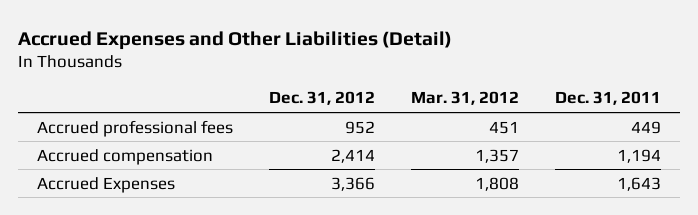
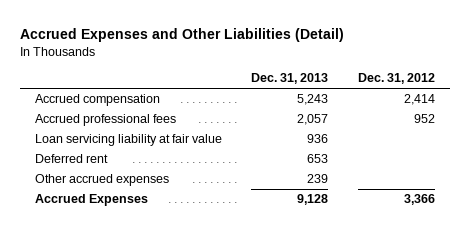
[411,91,520,106] Mar. 31, 2012 -> none
[555,91,662,106] Dec. 31, 2011 -> none
none -> [251,73,329,85] Dec. 31, 2013
[36,119,233,137] Accrued professional fees -> [34,114,176,127] Accrued professional fees
none -> [34,134,222,147] Loan servicing liability at fair value
none -> [34,154,108,164] Deferred rent
none -> [34,174,169,187] Other accrued expenses

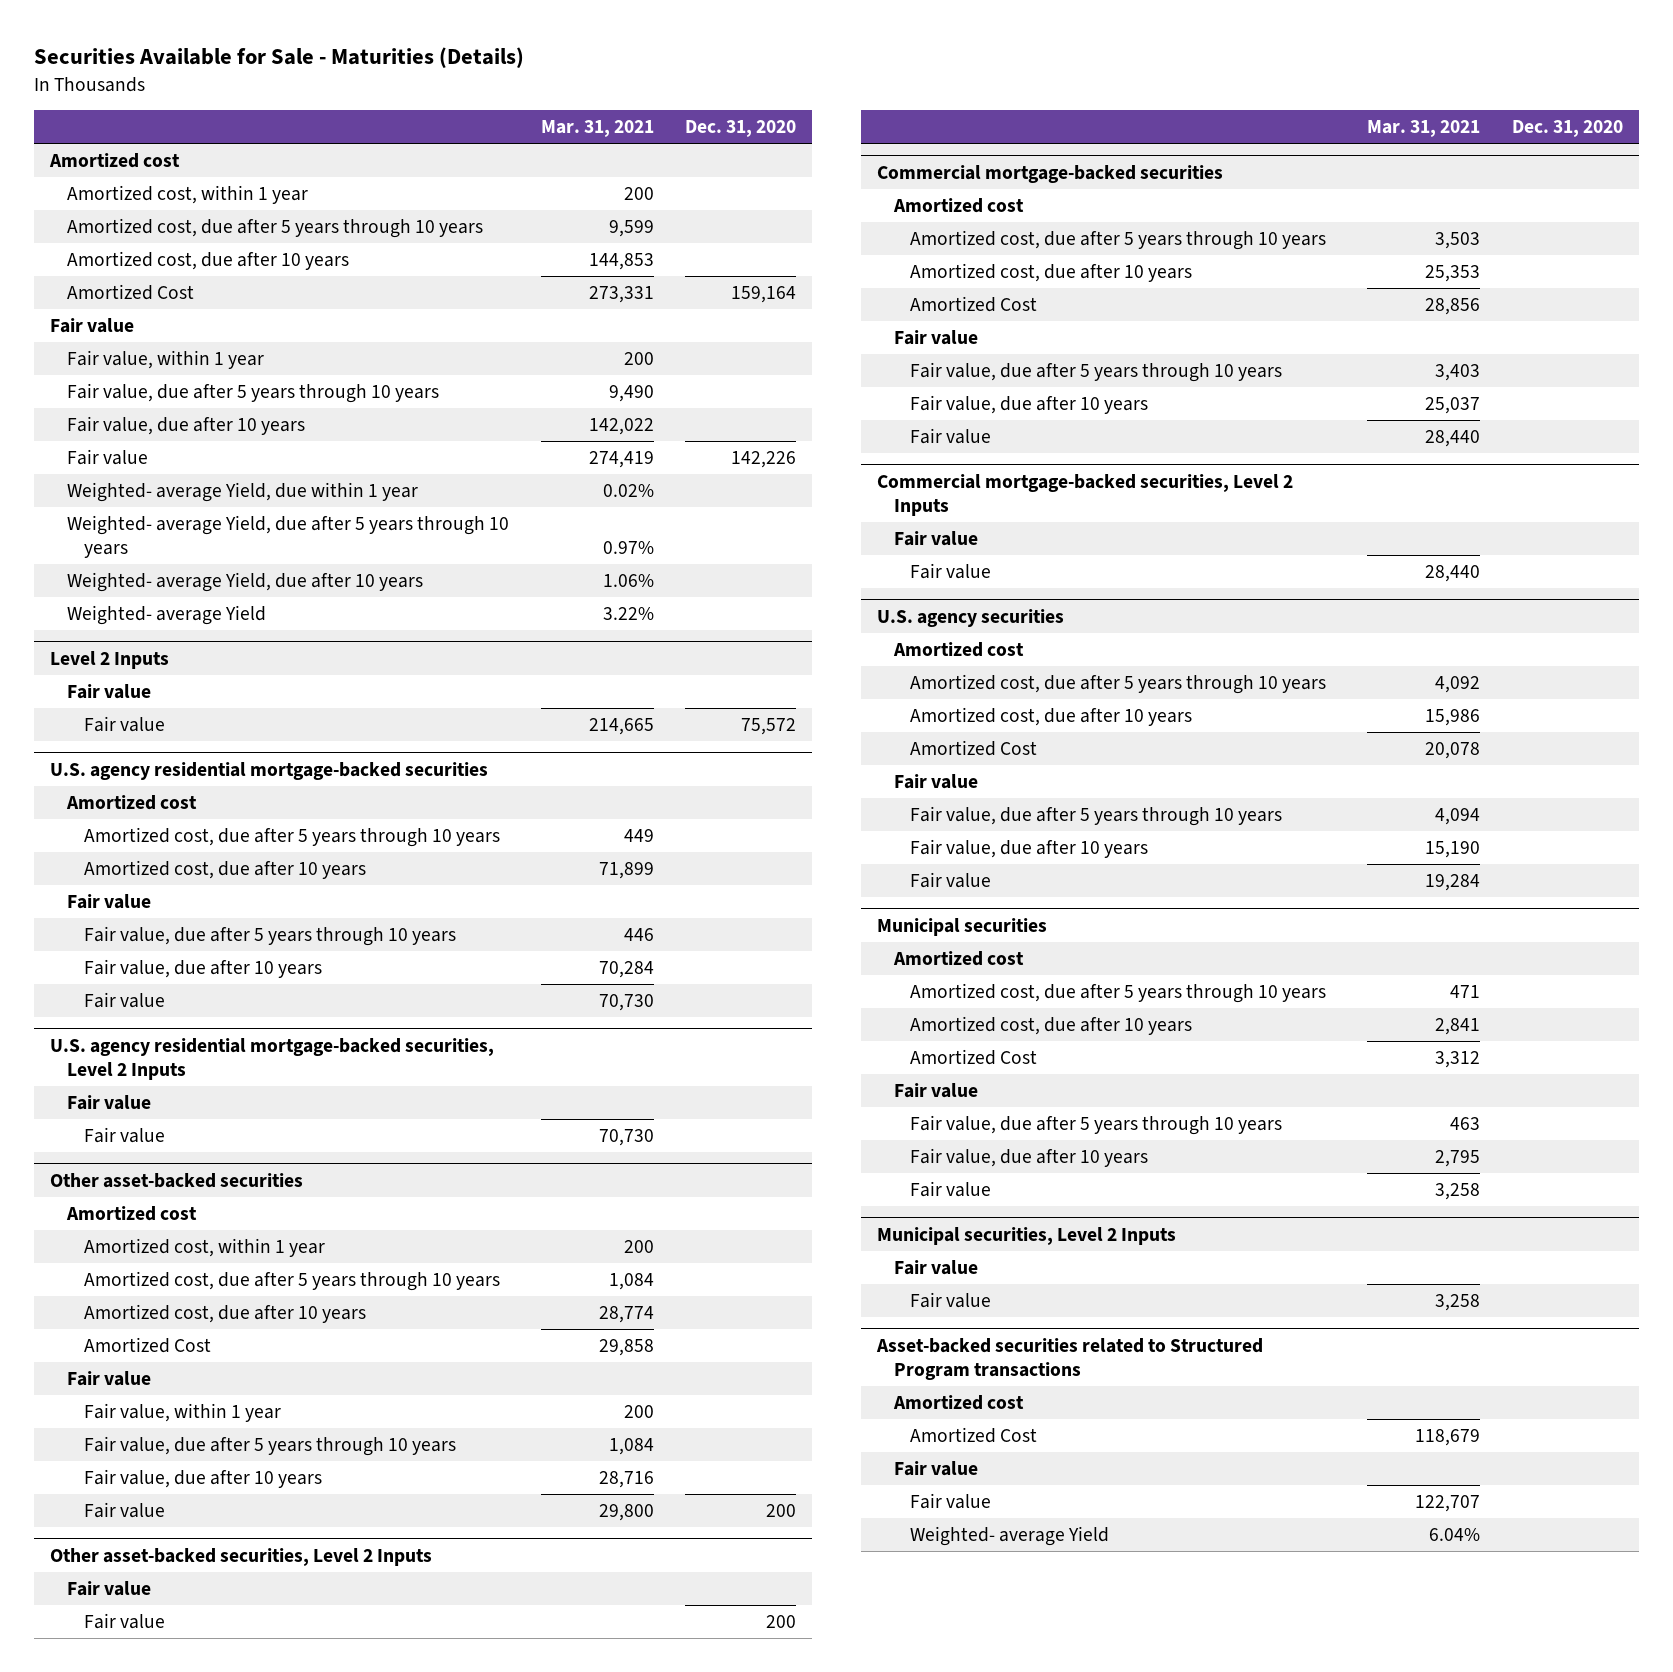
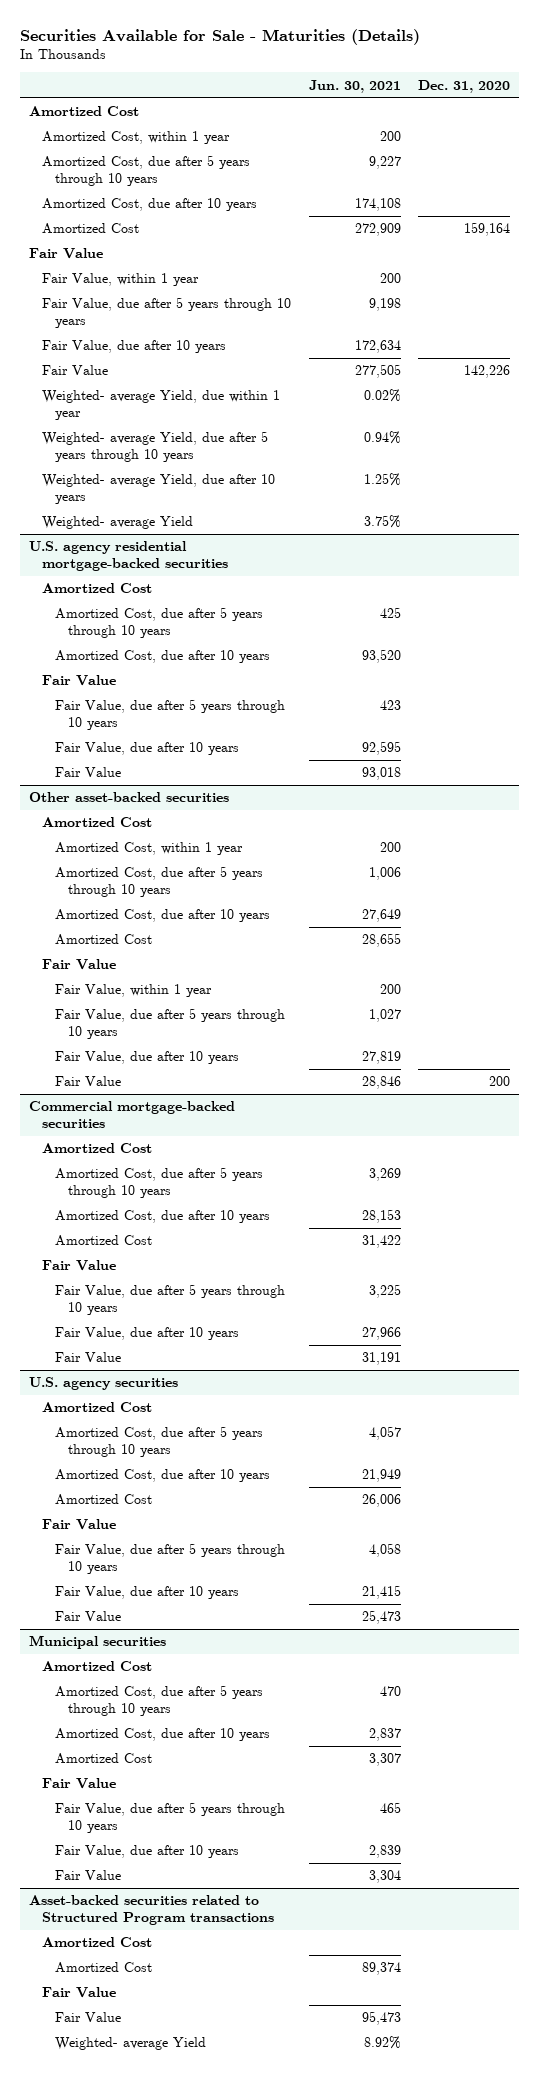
[540,120,654,138] Mar. 31, 2021 -> none
none -> [308,79,401,93] Jun. 30, 2021
[49,152,181,168] Amortized cost -> [28,106,139,117] Amortized Cost
[66,184,308,204] Amortized cost, within 1 year -> [42,131,231,145] Amortized Cost, within 1 year
[66,217,483,238] Amortized cost, due after 5 years through 10 years -> [42,155,251,186] Amortized Cost, due after 5 years through 10 years
[66,250,349,270] Amortized cost, due after 10 years -> [42,198,258,212] Amortized Cost, due after 10 years
[50,317,135,333] Fair value -> [28,248,103,260] Fair Value
[66,349,264,369] Fair value, within 1 year -> [42,273,200,287] Fair Value, within 1 year
[66,382,439,403] Fair value, due after 5 years through 10 years -> [42,297,292,328] Fair Value, due after 5 years through 10 years
[66,415,305,435] Fair value, due after 10 years -> [42,340,227,354] Fair Value, due after 10 years
[66,448,148,465] Fair value -> [42,365,109,376] Fair Value
[50,650,170,669] Level 2 Inputs -> none
[66,683,151,699] Fair value -> none
[83,715,165,732] Fair value -> none
[50,1037,495,1080] U.S. agency residential mortgage-backed securities, Level 2 Inputs -> none
[66,1094,151,1110] Fair value -> none
[83,1126,165,1143] Fair value -> none
[65,794,197,810] Amortized cost -> [42,583,153,594] Amortized Cost
[83,826,500,847] Amortized cost, due after 5 years through 10 years -> [55,607,264,638] Amortized Cost, due after 5 years through 10 years
[83,859,366,879] Amortized cost, due after 10 years -> [55,650,271,664] Amortized Cost, due after 10 years
[66,893,151,909] Fair value -> [42,675,117,687] Fair Value
[83,925,456,946] Fair value, due after 5 years through 10 years -> [55,699,286,730] Fair Value, due after 5 years through 10 years
[83,958,322,978] Fair value, due after 10 years -> [55,742,240,756] Fair Value, due after 10 years
[83,991,165,1008] Fair value -> [55,767,122,778] Fair Value
[65,1205,197,1221] Amortized cost -> none
[83,1237,325,1257] Amortized cost, within 1 year -> none
[83,1270,500,1291] Amortized cost, due after 5 years through 10 years -> none
[83,1303,366,1323] Amortized cost, due after 10 years -> none
[50,1547,433,1566] Other asset-backed securities, Level 2 Inputs -> none
[66,1580,151,1596] Fair value -> none
[83,1612,165,1629] Fair value -> none
none -> [55,842,244,856] Amortized Cost, within 1 year
none -> [55,866,264,897] Amortized Cost, due after 5 years through 10 years
none -> [55,909,271,923] Amortized Cost, due after 10 years
none -> [55,934,153,946] Amortized Cost
[66,1370,151,1386] Fair value -> [42,959,117,971] Fair Value
[83,1402,281,1422] Fair value, within 1 year -> [55,984,213,998] Fair Value, within 1 year
[83,1435,456,1456] Fair value, due after 5 years through 10 years -> [55,1008,286,1039] Fair Value, due after 5 years through 10 years
[83,1468,322,1488] Fair value, due after 10 years -> [55,1051,240,1065] Fair Value, due after 10 years
[83,1501,165,1518] Fair value -> [55,1076,122,1087] Fair Value
[892,197,1024,213] Amortized cost -> none
[910,229,1327,250] Amortized cost, due after 5 years through 10 years -> none
[910,262,1193,282] Amortized cost, due after 10 years -> none
[876,473,1293,516] Commercial mortgage-backed securities, Level 2 Inputs -> none
[893,530,978,546] Fair value -> none
[910,562,992,579] Fair value -> none
none -> [55,1167,264,1198] Amortized Cost, due after 5 years through 10 years
none -> [55,1210,271,1224] Amortized Cost, due after 10 years
none -> [55,1235,153,1247] Amortized Cost
[893,329,978,345] Fair value -> [42,1260,117,1272] Fair Value
[910,361,1283,382] Fair value, due after 5 years through 10 years -> [55,1284,286,1315] Fair Value, due after 5 years through 10 years
[910,394,1149,414] Fair value, due after 10 years -> [55,1327,240,1341] Fair Value, due after 10 years
[910,427,992,444] Fair value -> [55,1352,122,1363] Fair Value
[892,641,1024,657] Amortized cost -> none
[910,673,1327,694] Amortized cost, due after 5 years through 10 years -> none
[910,706,1193,726] Amortized cost, due after 10 years -> none
none -> [55,1426,264,1457] Amortized Cost, due after 5 years through 10 years
none -> [55,1469,271,1483] Amortized Cost, due after 10 years
none -> [55,1494,153,1506] Amortized Cost
[893,773,978,789] Fair value -> [42,1519,117,1531] Fair Value
[910,805,1283,826] Fair value, due after 5 years through 10 years -> [55,1543,286,1574] Fair Value, due after 5 years through 10 years
[910,838,1149,858] Fair value, due after 10 years -> [55,1586,240,1600] Fair Value, due after 10 years
[910,871,992,888] Fair value -> [55,1611,122,1622] Fair Value
[892,950,1024,966] Amortized cost -> none
[910,982,1327,1003] Amortized cost, due after 5 years through 10 years -> none
[910,1015,1193,1035] Amortized cost, due after 10 years -> none
[876,1226,1176,1245] Municipal securities, Level 2 Inputs -> none
[893,1259,978,1275] Fair value -> none
[910,1291,992,1308] Fair value -> none
none -> [55,1685,264,1716] Amortized Cost, due after 5 years through 10 years
none -> [55,1728,271,1742] Amortized Cost, due after 10 years
none -> [55,1753,153,1765] Amortized Cost
[893,1082,978,1098] Fair value -> [42,1778,117,1790] Fair Value
[910,1114,1283,1135] Fair value, due after 5 years through 10 years -> [55,1802,286,1833] Fair Value, due after 5 years through 10 years
[910,1147,1149,1167] Fair value, due after 10 years -> [55,1845,240,1859] Fair Value, due after 10 years
[910,1180,992,1197] Fair value -> [55,1870,122,1881] Fair Value
[892,1394,1024,1410] Amortized cost -> none
none -> [55,1962,153,1974] Amortized Cost
[893,1460,978,1476] Fair value -> [42,1987,117,1999] Fair Value
[910,1492,992,1509] Fair value -> [55,2012,122,2023] Fair Value

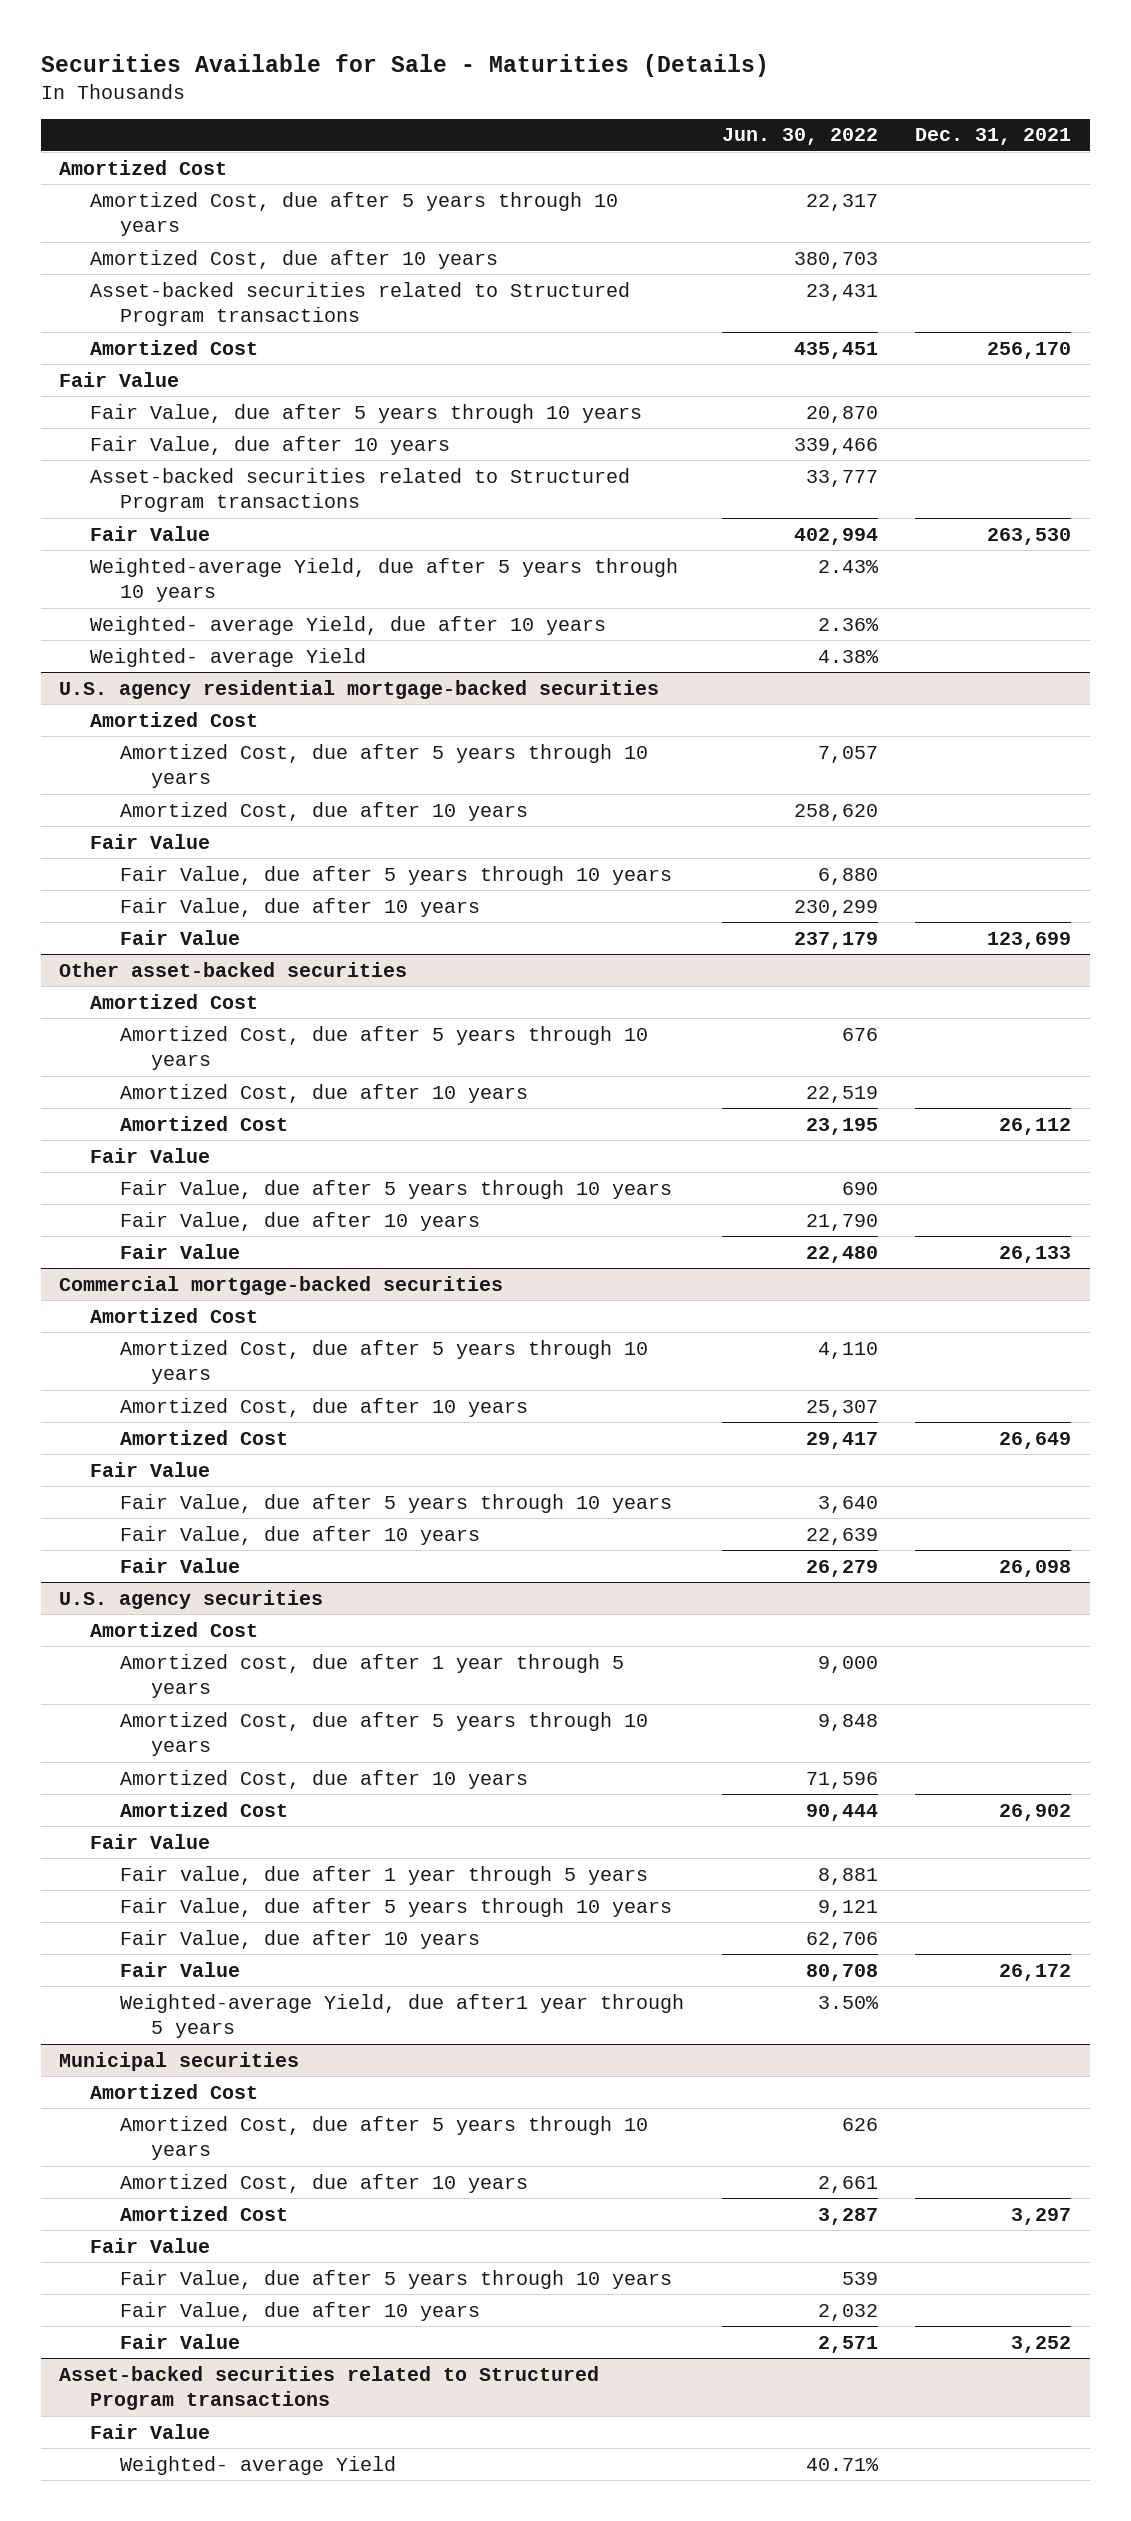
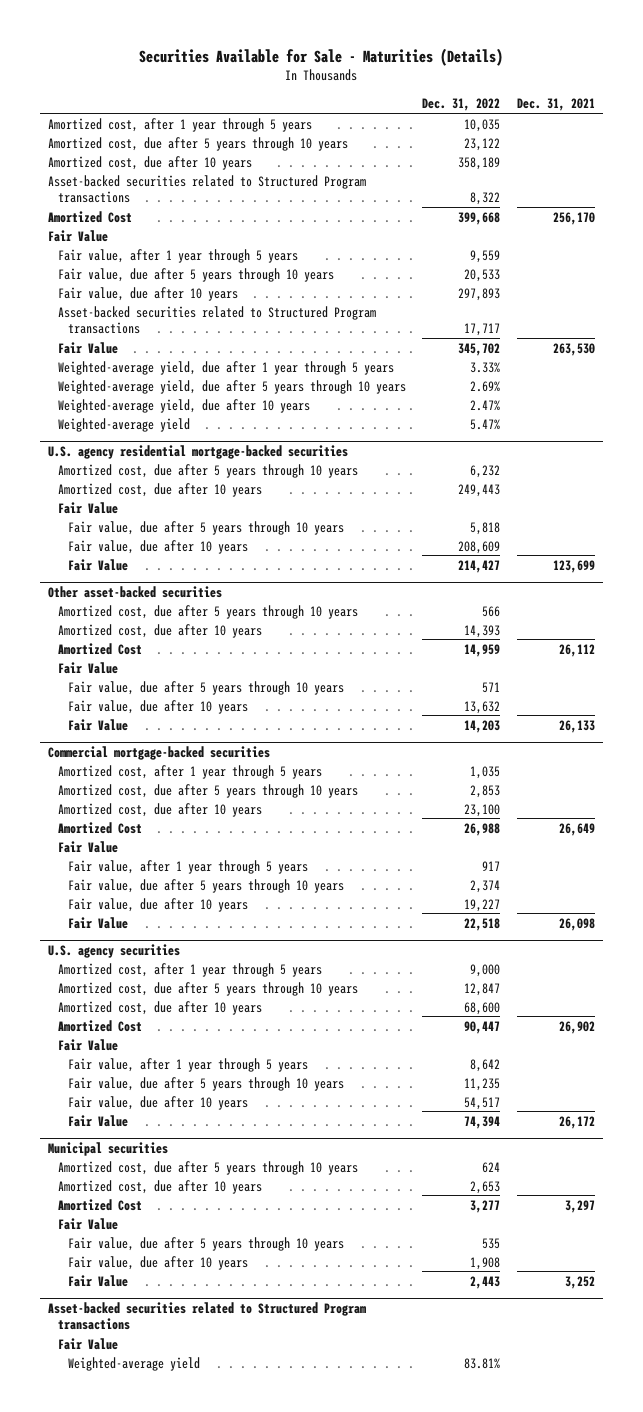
[721,128,878,146] Jun. 30, 2022 -> none
none -> [422,98,501,112] Dec. 31, 2022
[59,159,228,175] Amortized Cost -> none
none -> [48,117,313,132] Amortized cost, after 1 year through 5 years
[89,191,618,237] Amortized Cost, due after 5 years through 10 years -> [48,136,349,151] Amortized cost, due after 5 years through 10 years
[89,249,498,269] Amortized Cost, due after 10 years -> [48,155,253,170] Amortized cost, due after 10 years
none -> [58,248,299,263] Fair value, after 1 year through 5 years
[89,403,642,423] Fair Value, due after 5 years through 10 years -> [58,267,335,282] Fair value, due after 5 years through 10 years
[89,435,450,455] Fair Value, due after 10 years -> [58,286,239,301] Fair value, due after 10 years
none -> [58,360,395,375] Weighted-average yield, due after 1 year through 5 years
[89,557,678,603] Weighted-average Yield, due after 5 years through 10 years -> [58,379,407,394] Weighted-average yield, due after 5 years through 10 years
[89,615,606,635] Weighted- average Yield, due after 10 years -> [58,398,311,413] Weighted-average yield, due after 10 years
[89,647,366,667] Weighted- average Yield -> [58,417,191,432] Weighted-average yield
[89,711,258,727] Amortized Cost -> none
[120,743,649,789] Amortized Cost, due after 5 years through 10 years -> [58,463,359,478] Amortized cost, due after 5 years through 10 years
[120,801,529,821] Amortized Cost, due after 10 years -> [58,482,263,497] Amortized cost, due after 10 years
[120,865,673,885] Fair Value, due after 5 years through 10 years -> [67,520,344,535] Fair value, due after 5 years through 10 years
[120,897,481,917] Fair Value, due after 10 years -> [67,539,248,554] Fair value, due after 10 years
[89,993,258,1009] Amortized Cost -> none
[120,1025,649,1071] Amortized Cost, due after 5 years through 10 years -> [58,604,359,619] Amortized cost, due after 5 years through 10 years
[120,1083,529,1103] Amortized Cost, due after 10 years -> [58,623,263,638] Amortized cost, due after 10 years
[120,1179,673,1199] Fair Value, due after 5 years through 10 years -> [67,680,344,695] Fair value, due after 5 years through 10 years
[120,1211,481,1231] Fair Value, due after 10 years -> [67,699,248,714] Fair value, due after 10 years
[89,1307,258,1323] Amortized Cost -> none
none -> [58,764,323,779] Amortized cost, after 1 year through 5 years
[120,1339,649,1385] Amortized Cost, due after 5 years through 10 years -> [58,783,359,798] Amortized cost, due after 5 years through 10 years
[120,1397,529,1417] Amortized Cost, due after 10 years -> [58,802,263,817] Amortized cost, due after 10 years
none -> [67,859,308,874] Fair value, after 1 year through 5 years
[120,1493,673,1513] Fair Value, due after 5 years through 10 years -> [67,878,344,893] Fair value, due after 5 years through 10 years
[120,1525,481,1545] Fair Value, due after 10 years -> [67,897,248,912] Fair value, due after 10 years
[89,1621,258,1637] Amortized Cost -> none
[120,1653,625,1699] Amortized cost, due after 1 year through 5 years -> [58,962,323,977] Amortized cost, after 1 year through 5 years
[120,1711,649,1757] Amortized Cost, due after 5 years through 10 years -> [58,981,359,996] Amortized cost, due after 5 years through 10 years
[120,1769,529,1789] Amortized Cost, due after 10 years -> [58,1000,263,1015] Amortized cost, due after 10 years
[120,1865,649,1885] Fair value, due after 1 year through 5 years -> [67,1057,308,1072] Fair value, after 1 year through 5 years
[120,1897,673,1917] Fair Value, due after 5 years through 10 years -> [67,1076,344,1091] Fair value, due after 5 years through 10 years
[120,1929,481,1949] Fair Value, due after 10 years -> [67,1095,248,1110] Fair value, due after 10 years
[120,1993,685,2039] Weighted-average Yield, due after1 year through 5 years -> none
[89,2083,258,2099] Amortized Cost -> none
[120,2115,649,2161] Amortized Cost, due after 5 years through 10 years -> [58,1160,359,1175] Amortized cost, due after 5 years through 10 years
[120,2173,529,2193] Amortized Cost, due after 10 years -> [58,1179,263,1194] Amortized cost, due after 10 years
[120,2269,673,2289] Fair Value, due after 5 years through 10 years -> [67,1236,344,1251] Fair value, due after 5 years through 10 years
[120,2301,481,2321] Fair Value, due after 10 years -> [67,1255,248,1270] Fair value, due after 10 years
[120,2455,397,2475] Weighted- average Yield -> [67,1356,200,1371] Weighted-average yield

